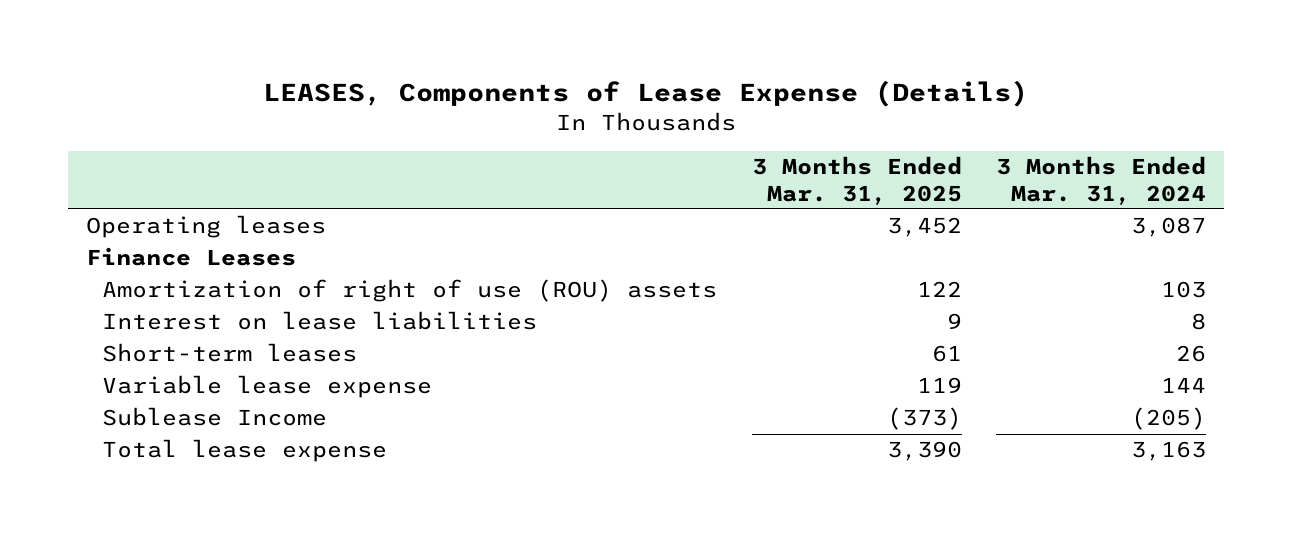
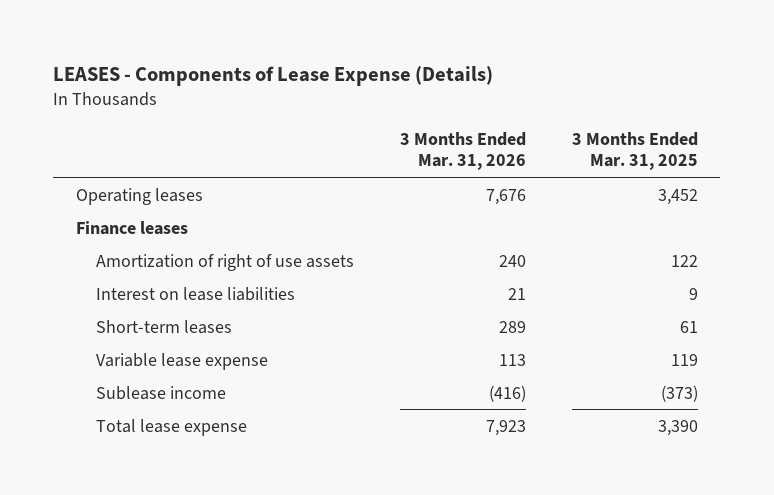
[263,80,1029,108] LEASES, Components of Lease Expense (Details) -> [53,65,494,86] LEASES - Components of Lease Expense (Details)
[996,156,1207,205] 3 Months Ended Mar. 31, 2024 -> none
none -> [399,132,526,171] 3 Months Ended Mar. 31, 2026
[85,247,296,267] Finance Leases -> [76,220,189,235] Finance leases
[101,279,717,303] Amortization of right of use (ROU) assets -> [96,253,355,271] Amortization of right of use assets
[101,407,327,427] Sublease Income -> [96,385,227,400] Sublease income

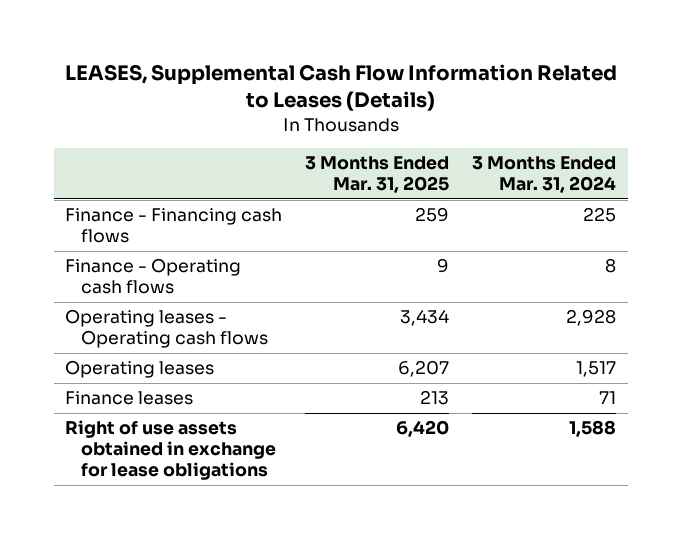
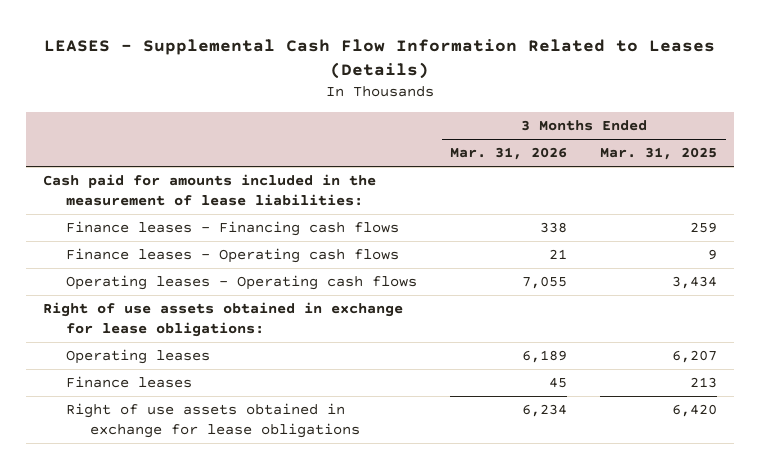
[64,64,617,112] LEASES, Supplemental Cash Flow Information Related to Leases (Details) -> [44,38,716,80] LEASES - Supplemental Cash Flow Information Related to Leases (Details)
[472,156,617,193] 3 Months Ended Mar. 31, 2024 -> none
none -> [450,147,568,161] Mar. 31, 2026
none -> [42,174,376,207] Cash paid for amounts included in the measurement of lease liabilities:
[65,208,283,244] Finance - Financing cash flows -> [66,221,400,237] Finance leases - Financing cash flows
[65,258,242,295] Finance - Operating cash flows -> [66,248,400,264] Finance leases - Operating cash flows
none -> [42,302,403,338] Right of use assets obtained in exchange for lease obligations:

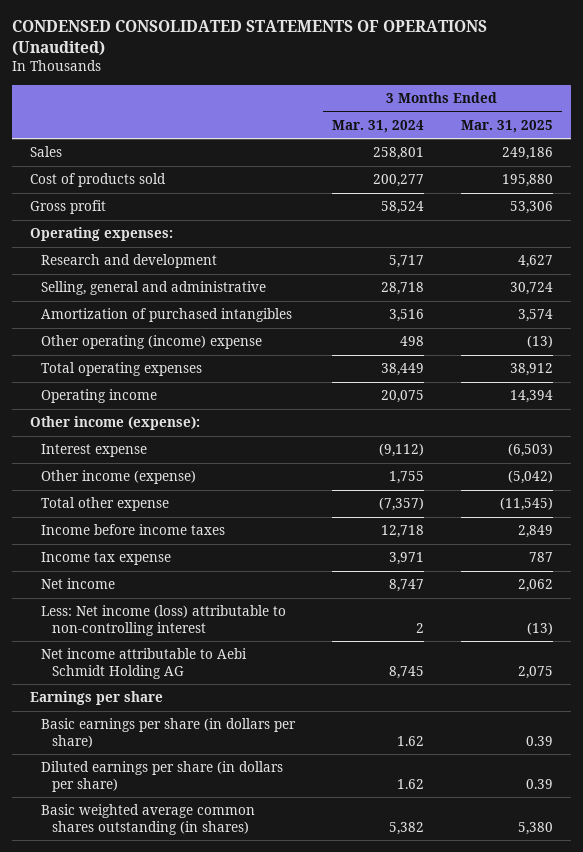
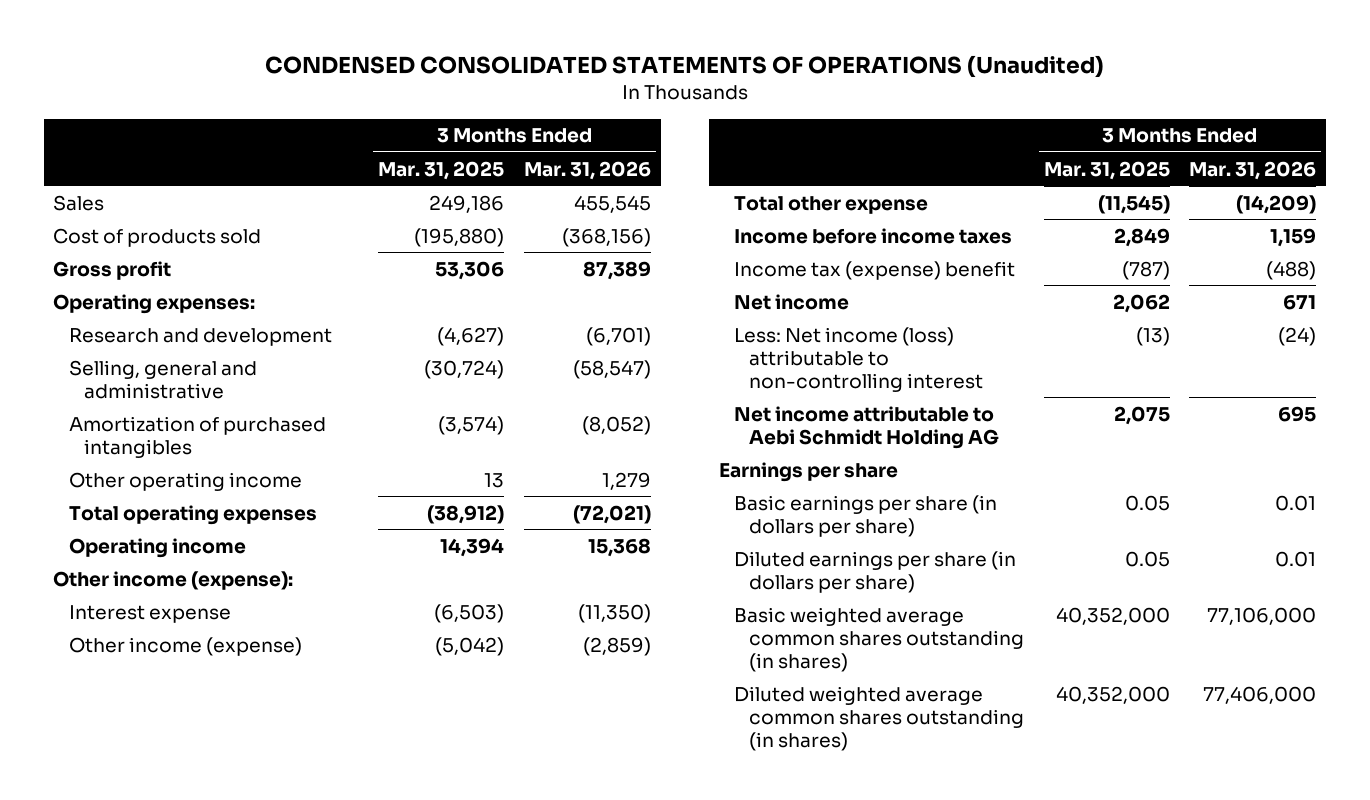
[331,119,424,133] Mar. 31, 2024 -> none
none -> [524,160,652,180] Mar. 31, 2026
[501,174,553,188] 195,880 -> [414,227,505,247] (195,880)
[517,255,553,269] 4,627 -> [437,326,505,346] (4,627)
[509,282,553,296] 30,724 -> [424,359,505,379] (30,724)
[517,309,553,323] 3,574 -> [438,415,505,435] (3,574)
[40,335,262,350] Other operating (income) expense -> [68,471,302,491] Other operating income
[526,335,553,349] (13) -> [484,472,505,488] 13
[509,363,553,377] 38,912 -> [427,504,505,524] (38,912)
[40,552,171,566] Income tax expense -> [733,260,1015,280] Income tax (expense) benefit
[528,552,553,563] 787 -> [1121,260,1170,280] (787)
[525,735,553,746] 0.39 -> [1124,494,1170,511] 0.05
[525,778,553,789] 0.39 -> [1124,550,1170,567] 0.05
[517,821,553,835] 5,380 -> [1055,606,1170,625] 40,352,000
none -> [733,685,1024,751] Diluted weighted average common shares outstanding (in shares)

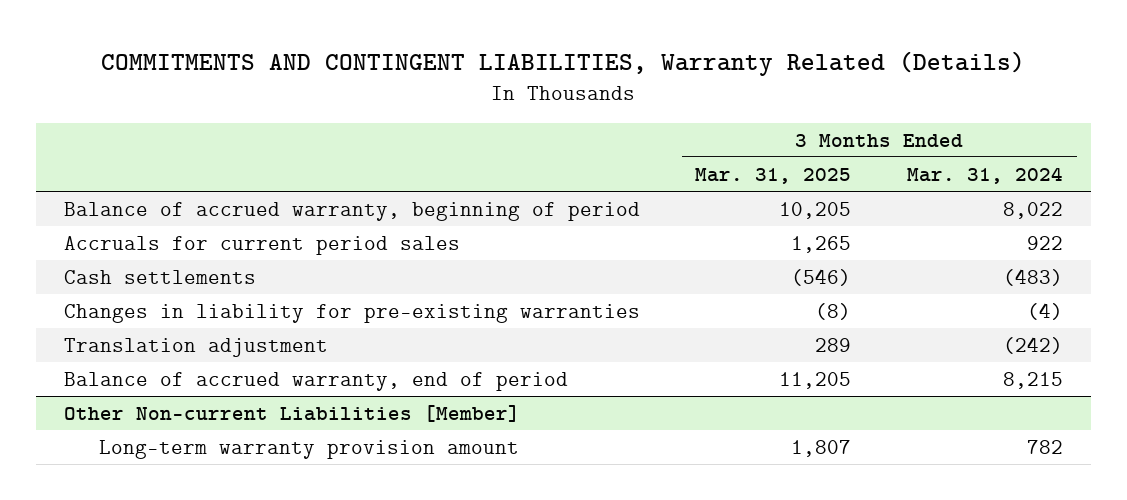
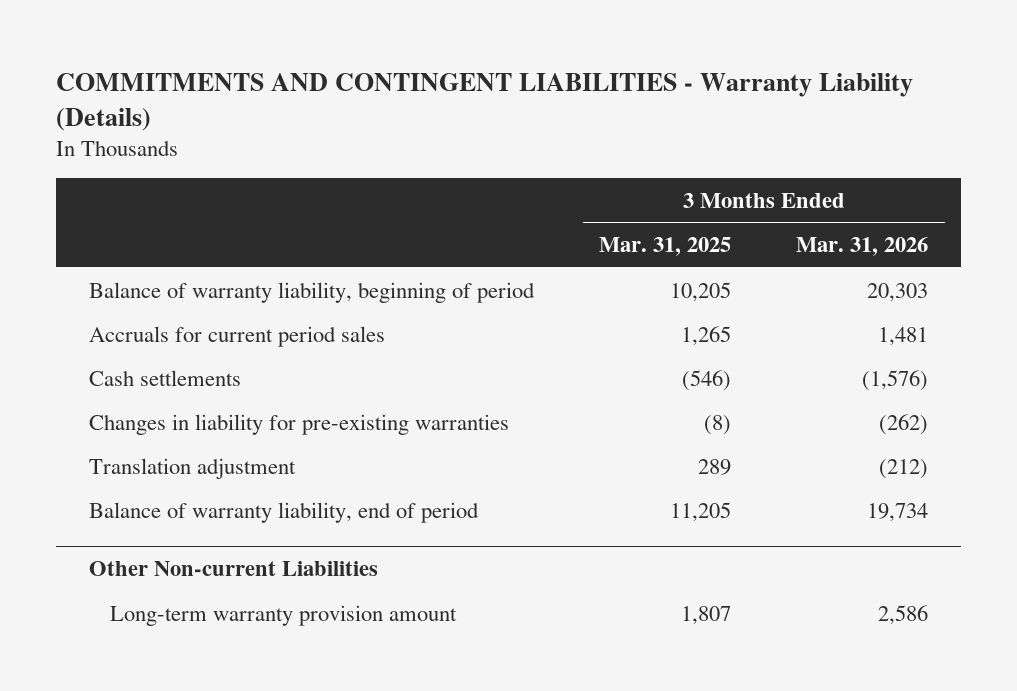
[101,51,1026,77] COMMITMENTS AND CONTINGENT LIABILITIES, Warranty Related (Details) -> [55,72,913,131] COMMITMENTS AND CONTINGENT LIABILITIES - Warranty Liability (Details)
[907,166,1064,184] Mar. 31, 2024 -> none
none -> [796,237,929,257] Mar. 31, 2026
[63,201,640,221] Balance of accrued warranty, beginning of period -> [88,281,535,303] Balance of warranty liability, beginning of period
[63,371,568,391] Balance of accrued warranty, end of period -> [88,501,479,523] Balance of warranty liability, end of period
[63,404,520,422] Other Non-current Liabilities [Member] -> [88,560,378,576] Other Non-current Liabilities

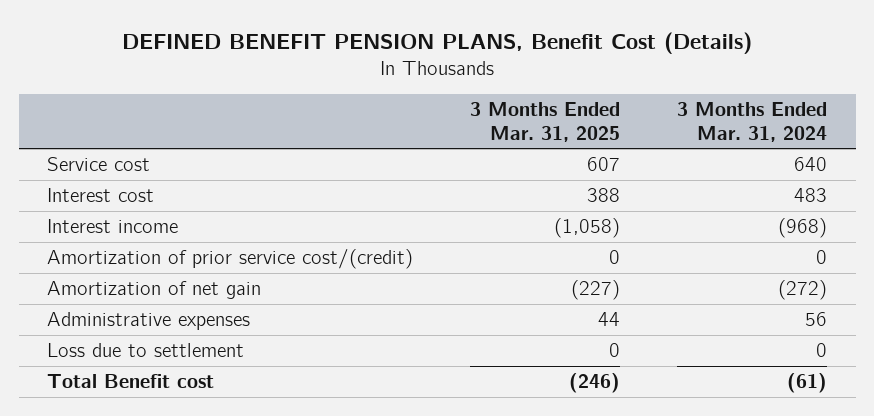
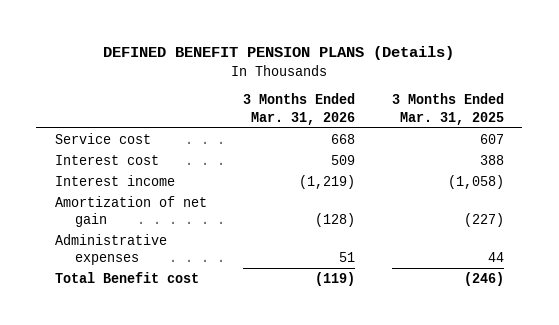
[122,31,753,54] DEFINED BENEFIT PENSION PLANS, Benefit Cost (Details) -> [103,46,455,61] DEFINED BENEFIT PENSION PLANS (Details)
[677,101,828,142] 3 Months Ended Mar. 31, 2024 -> none
none -> [243,93,356,125] 3 Months Ended Mar. 31, 2026
[47,248,414,269] Amortization of prior service cost/(credit) -> none
[47,342,245,357] Loss due to settlement -> none

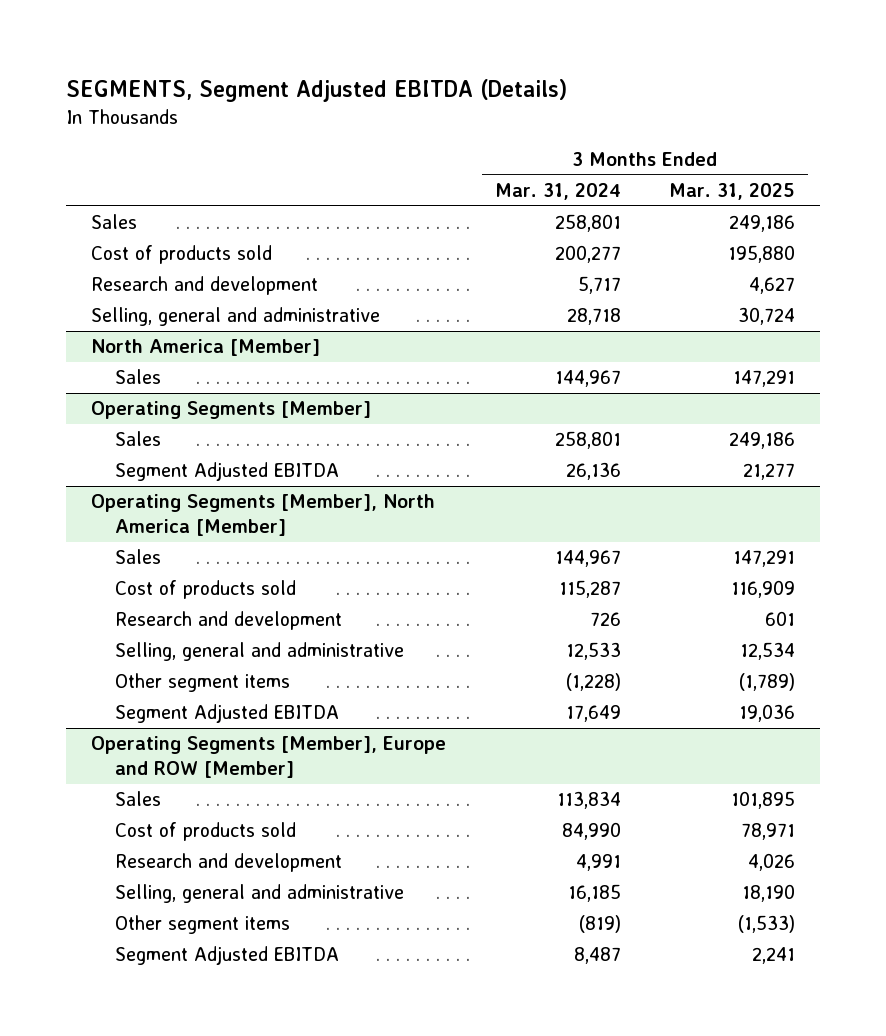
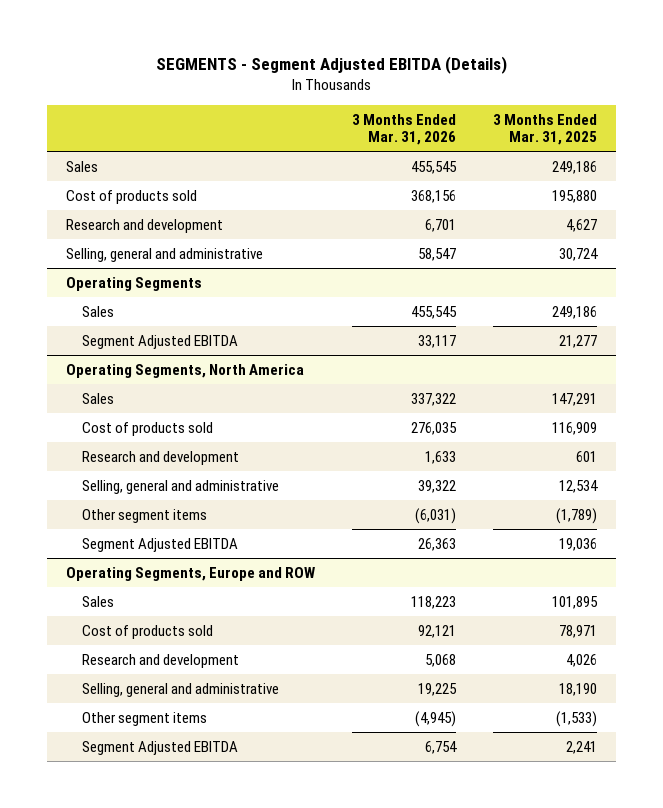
[66,78,568,102] SEGMENTS, Segment Adjusted EBITDA (Details) -> [155,56,507,75] SEGMENTS - Segment Adjusted EBITDA (Details)
[494,182,621,200] Mar. 31, 2024 -> none
none -> [352,113,457,145] 3 Months Ended Mar. 31, 2026
[90,339,320,357] North America [Member] -> none
[114,369,161,385] Sales -> none
[90,401,371,420] Operating Segments [Member] -> [65,276,202,291] Operating Segments
[90,494,435,537] Operating Segments [Member], North America [Member] -> [65,363,304,378] Operating Segments, North America
[90,736,446,779] Operating Segments [Member], Europe and ROW [Member] -> [65,566,315,581] Operating Segments, Europe and ROW

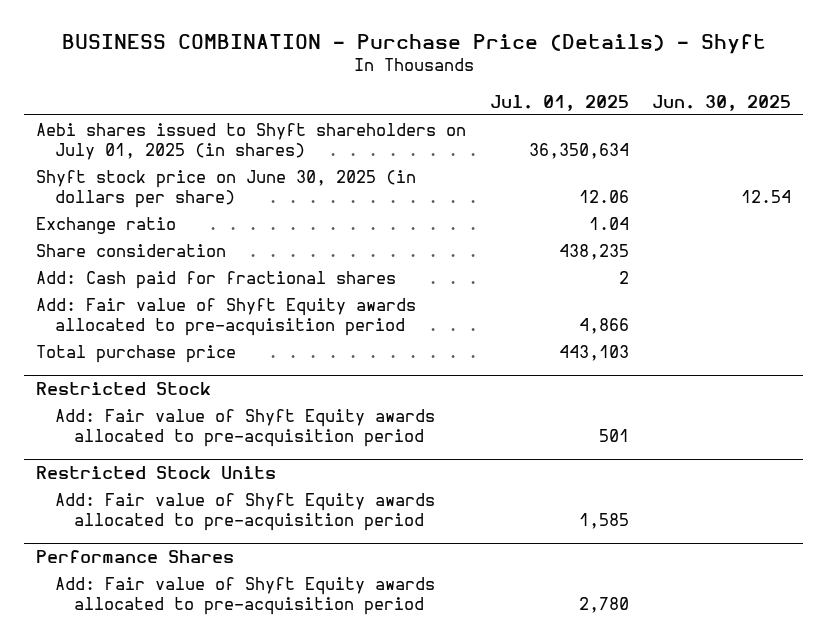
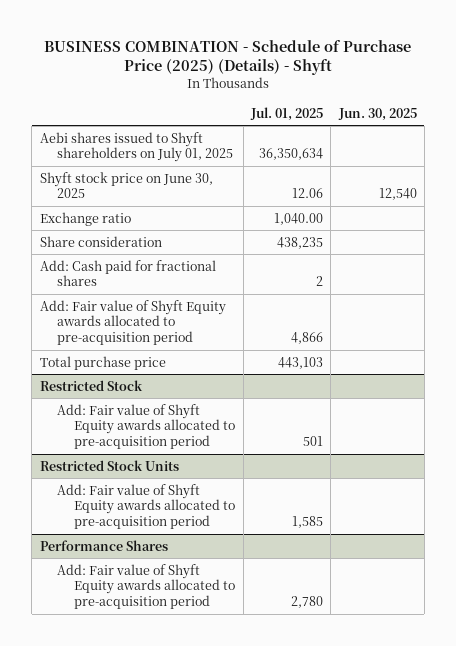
[61,34,766,55] BUSINESS COMBINATION - Purchase Price (Details) - Shyft -> [44,39,412,76] BUSINESS COMBINATION - Schedule of Purchase Price (2025) (Details) - Shyft
[35,122,466,161] Aebi shares issued to Shyft shareholders on July 01, 2025 (in shares) -> [39,131,234,163] Aebi shares issued to Shyft shareholders on July 01, 2025
[35,169,416,209] Shyft stock price on June 30, 2025 (in dollars per share) -> [39,171,213,199] Shyft stock price on June 30, 2025
[741,190,792,204] 12.54 -> [378,188,417,201] 12,540
[588,216,629,230] 1.04 -> [274,212,324,225] 1,040.00

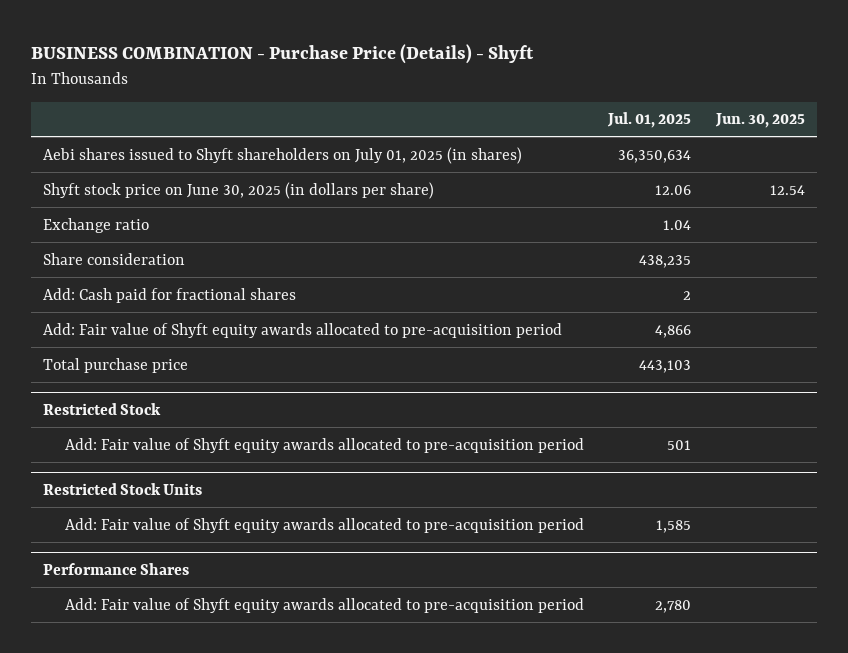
[44,39,412,76] BUSINESS COMBINATION - Schedule of Purchase Price (2025) (Details) - Shyft -> [31,44,535,65] BUSINESS COMBINATION - Purchase Price (Details) - Shyft
[39,131,234,163] Aebi shares issued to Shyft shareholders on July 01, 2025 -> [43,146,523,164] Aebi shares issued to Shyft shareholders on July 01, 2025 (in shares)
[39,171,213,199] Shyft stock price on June 30, 2025 -> [43,181,435,199] Shyft stock price on June 30, 2025 (in dollars per share)
[378,188,417,201] 12,540 -> [770,184,806,195] 12.54
[274,212,324,225] 1,040.00 -> [663,219,692,230] 1.04
[39,299,226,346] Add: Fair value of Shyft Equity awards allocated to pre-acquisition period -> [43,322,563,338] Add: Fair value of Shyft equity awards allocated to pre-acquisition period
[57,403,236,450] Add: Fair value of Shyft Equity awards allocated to pre-acquisition period -> [64,437,584,453] Add: Fair value of Shyft equity awards allocated to pre-acquisition period
[57,483,236,530] Add: Fair value of Shyft Equity awards allocated to pre-acquisition period -> [64,517,584,533] Add: Fair value of Shyft equity awards allocated to pre-acquisition period
[57,563,236,610] Add: Fair value of Shyft Equity awards allocated to pre-acquisition period -> [64,597,584,613] Add: Fair value of Shyft equity awards allocated to pre-acquisition period

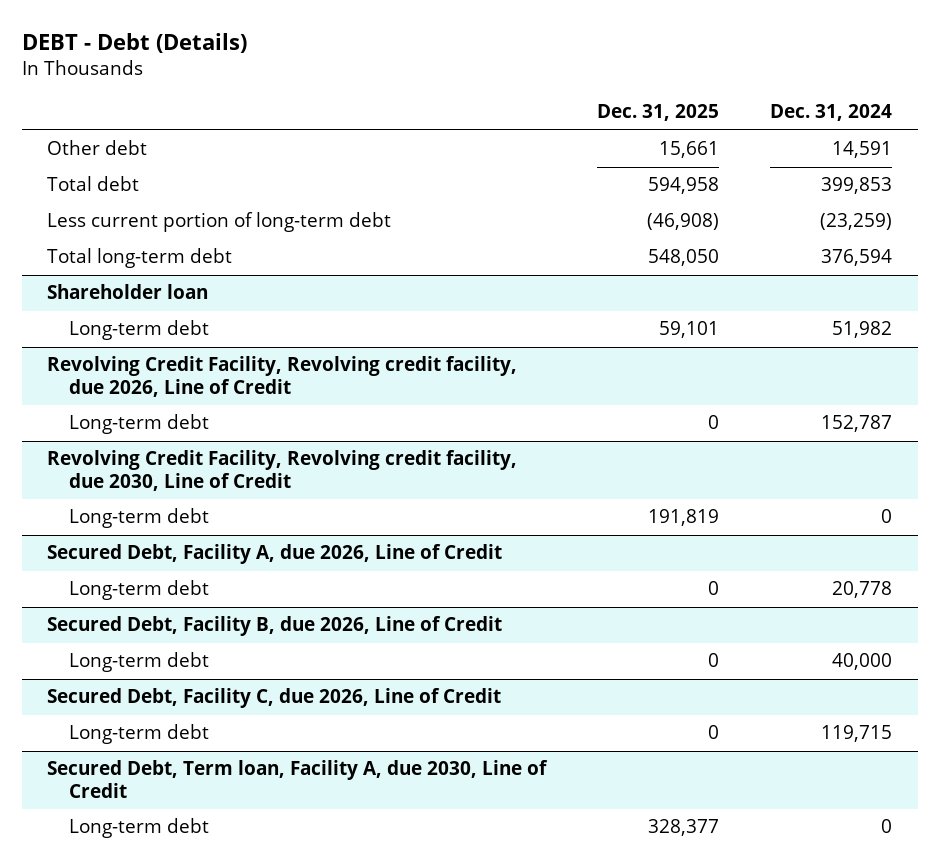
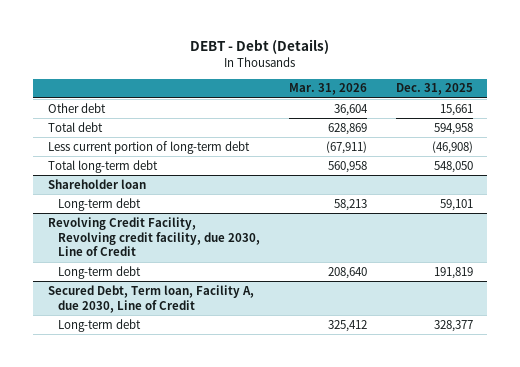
[770,104,893,122] Dec. 31, 2024 -> none
none -> [288,83,367,96] Mar. 31, 2026
[47,356,518,397] Revolving Credit Facility, Revolving credit facility, due 2026, Line of Credit -> none
[68,414,209,435] Long-term debt -> none
[47,544,503,565] Secured Debt, Facility A, due 2026, Line of Credit -> none
[68,580,209,601] Long-term debt -> none
[47,616,503,637] Secured Debt, Facility B, due 2026, Line of Credit -> none
[68,652,209,673] Long-term debt -> none
[47,688,502,709] Secured Debt, Facility C, due 2026, Line of Credit -> none
[68,724,209,745] Long-term debt -> none

